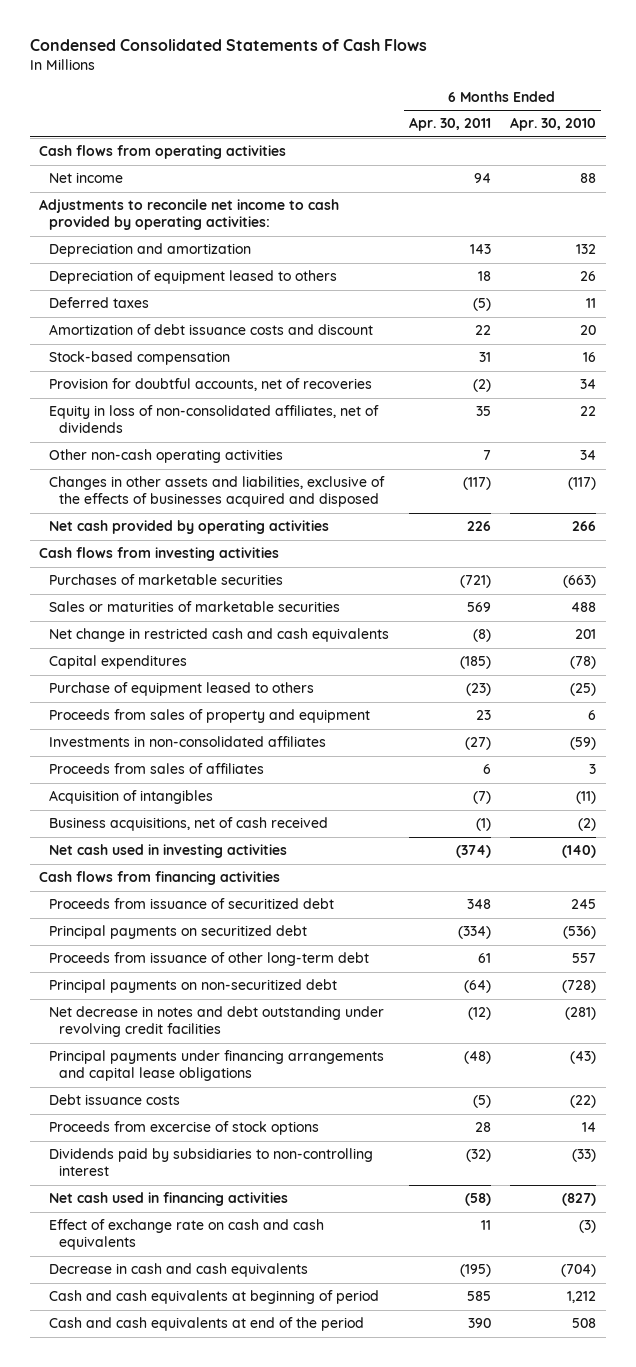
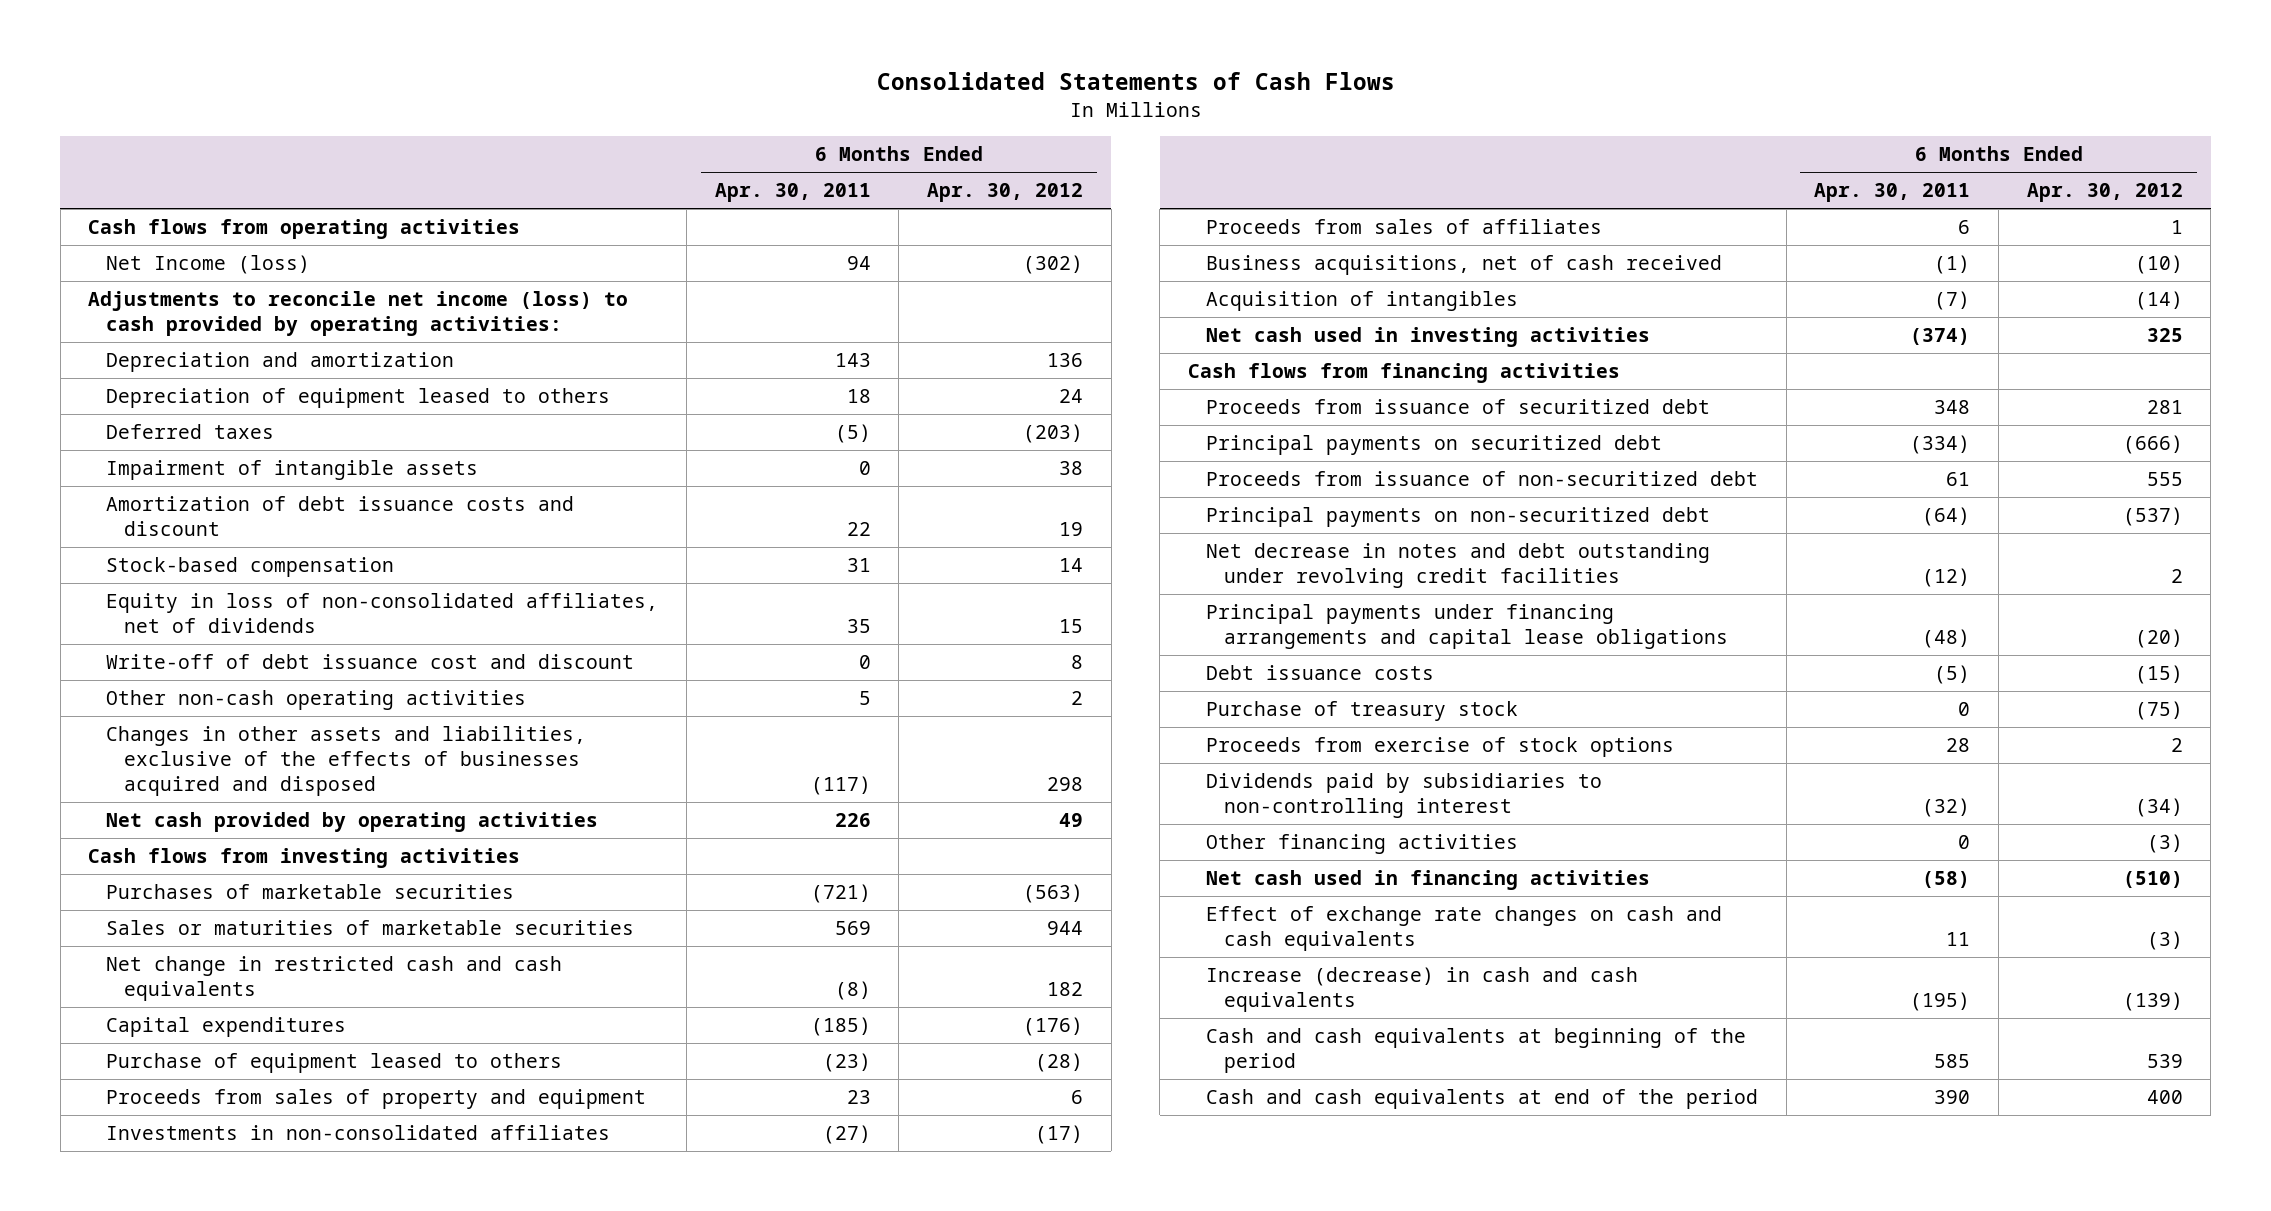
[29,39,427,52] Condensed Consolidated Statements of Cash Flows -> [876,72,1395,91] Consolidated Statements of Cash Flows
[510,117,597,132] Apr. 30, 2010 -> none
none -> [927,183,1084,203] Apr. 30, 2012
[49,172,124,184] Net income -> [106,255,311,275] Net Income (loss)
[39,199,340,231] Adjustments to reconcile net income to cash provided by operating activities: -> [88,291,629,337] Adjustments to reconcile net income (loss) to cash provided by operating activities:
none -> [106,460,479,481] Impairment of intangible assets
[49,378,373,392] Provision for doubtful accounts, net of recoveries -> none
none -> [106,654,635,670] Write-off of debt issuance cost and discount
[482,450,491,461] 7 -> [858,691,871,706] 5
[49,790,214,805] Acquisition of intangibles -> [1205,291,1518,312] Acquisition of intangibles
[49,952,370,967] Proceeds from issuance of other long-term debt -> [1205,471,1758,487] Proceeds from issuance of non-securitized debt
none -> [1205,701,1518,722] Purchase of treasury stock
[49,1121,320,1136] Proceeds from excercise of stock options -> [1205,737,1674,758] Proceeds from exercise of stock options
none -> [1205,834,1518,855] Other financing activities
[49,1219,325,1251] Effect of exchange rate on cash and cash equivalents -> [1205,906,1722,952] Effect of exchange rate changes on cash and cash equivalents
[49,1263,309,1278] Decrease in cash and cash equivalents -> [1205,967,1638,1013] Increase (decrease) in cash and cash equivalents
[49,1290,380,1305] Cash and cash equivalents at beginning of period -> [1205,1028,1746,1074] Cash and cash equivalents at beginning of the period

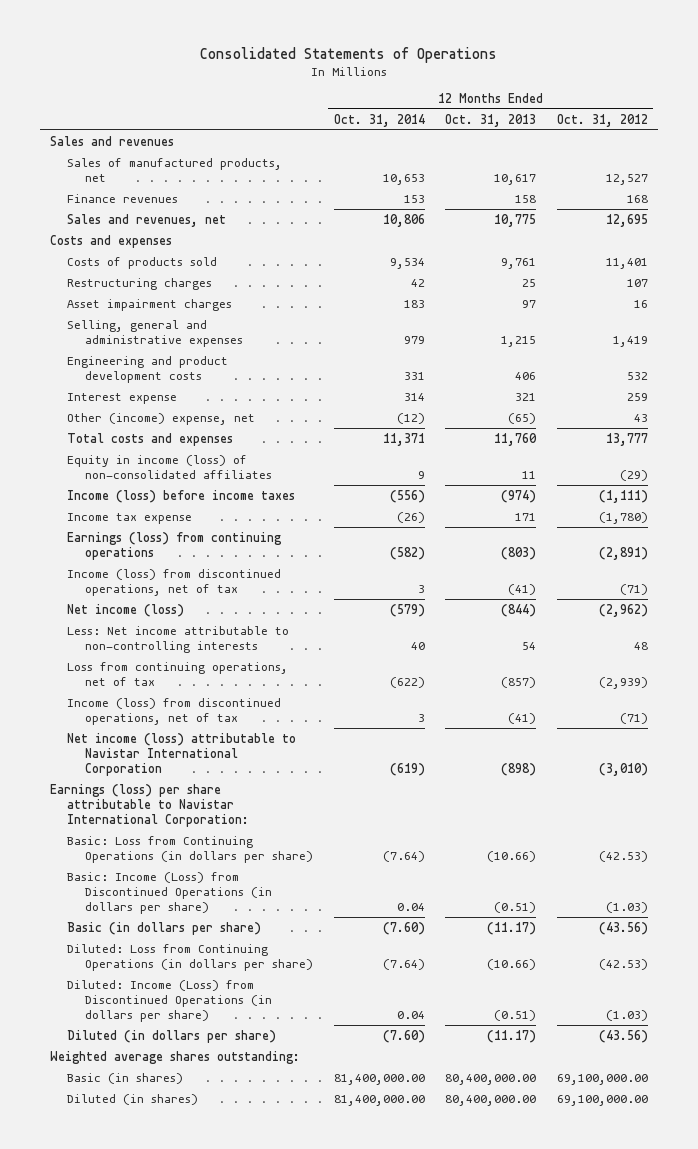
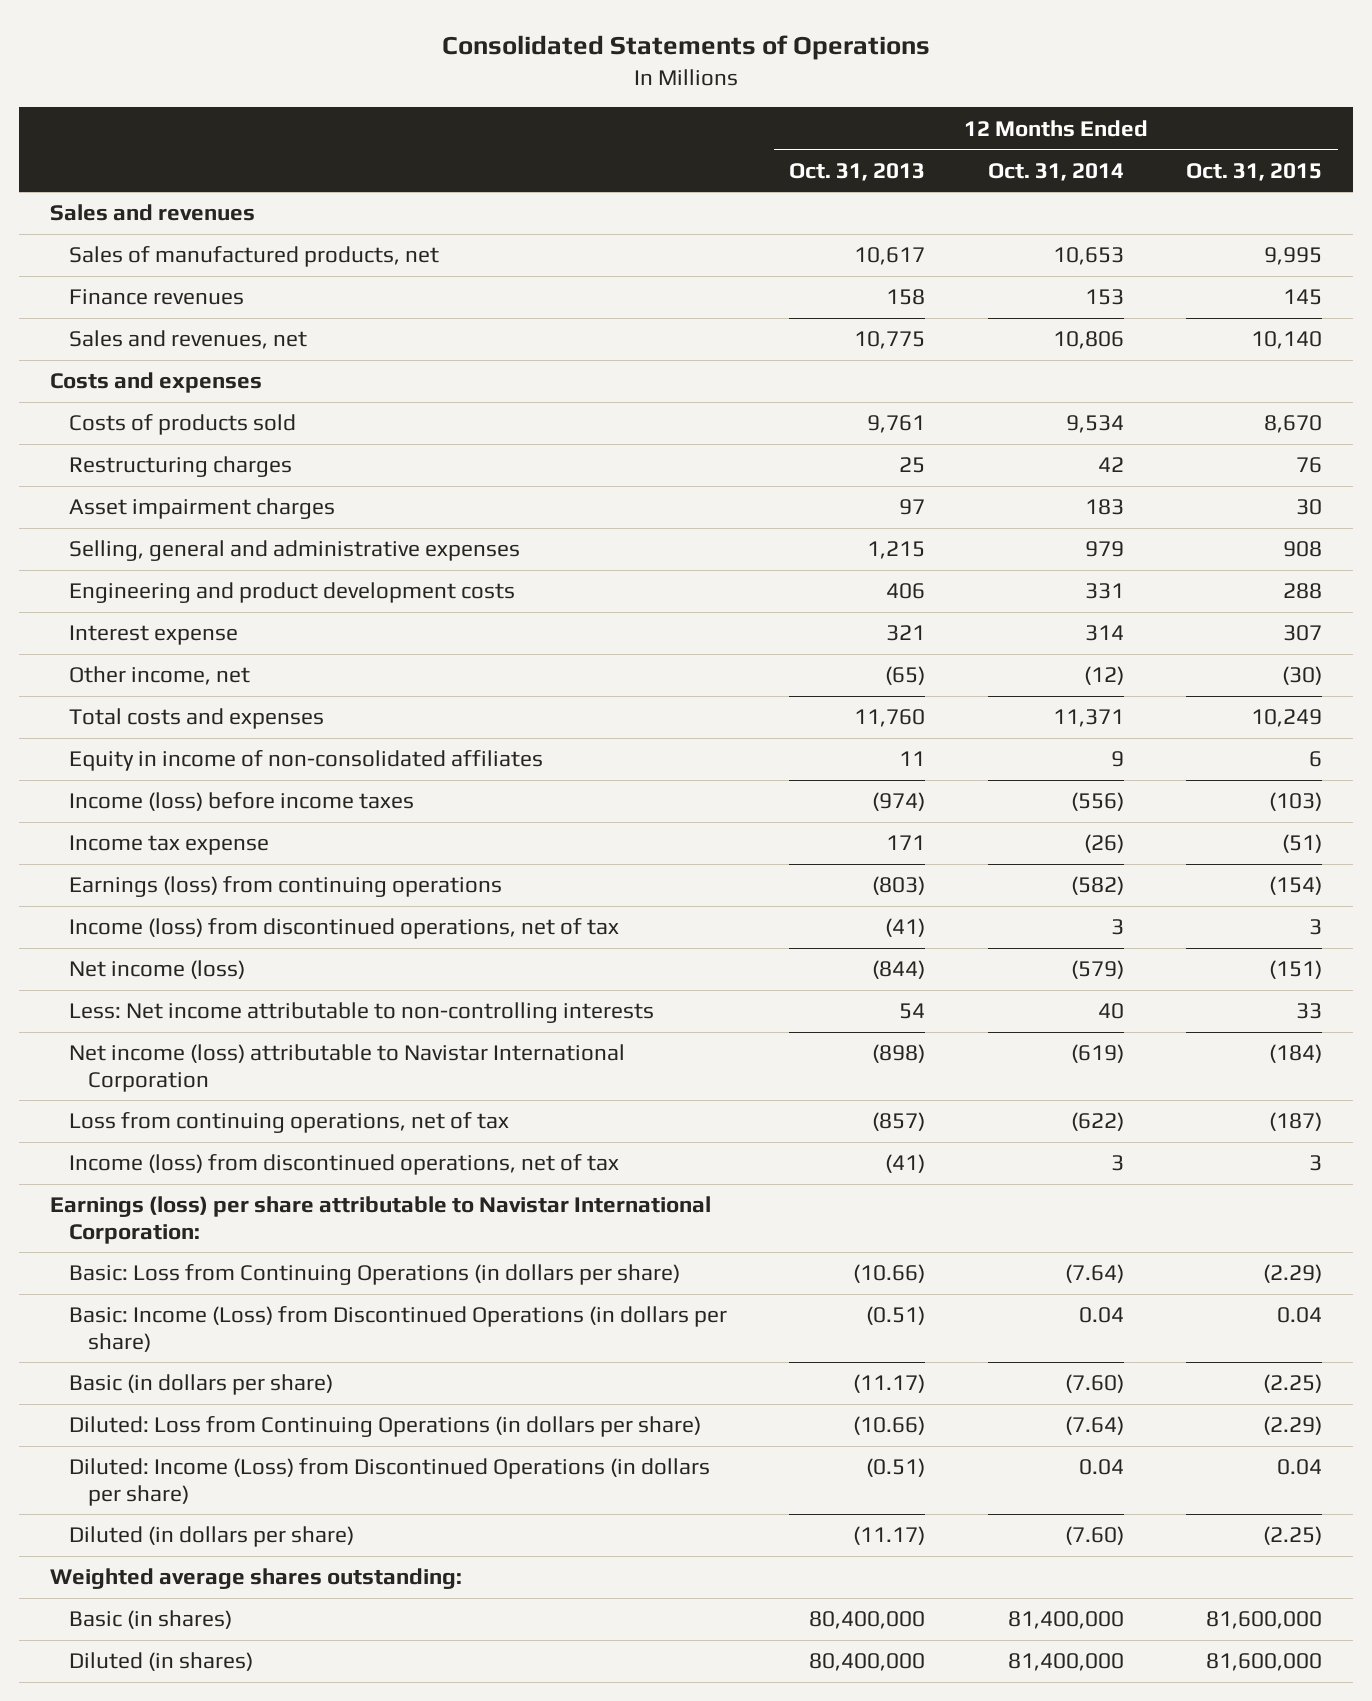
[556,113,648,127] Oct. 31, 2012 -> none
none -> [1185,162,1322,181] Oct. 31, 2015
[67,412,256,425] Other (income) expense, net -> [68,666,250,686] Other income, net
[67,454,272,479] Equity in income (loss) of non-consolidated affiliates -> [68,750,543,772] Equity in income of non-consolidated affiliates
[67,732,297,776] Net income (loss) attributable to Navistar International Corporation -> [68,1044,625,1092] Net income (loss) attributable to Navistar International Corporation
[333,1073,425,1085] 81,400,000.00 -> [1007,1611,1124,1630] 81,400,000
[445,1073,537,1085] 80,400,000.00 -> [809,1611,926,1630] 80,400,000
[333,1094,425,1106] 81,400,000.00 -> [1007,1653,1124,1672] 81,400,000
[445,1094,537,1106] 80,400,000.00 -> [809,1653,926,1672] 80,400,000

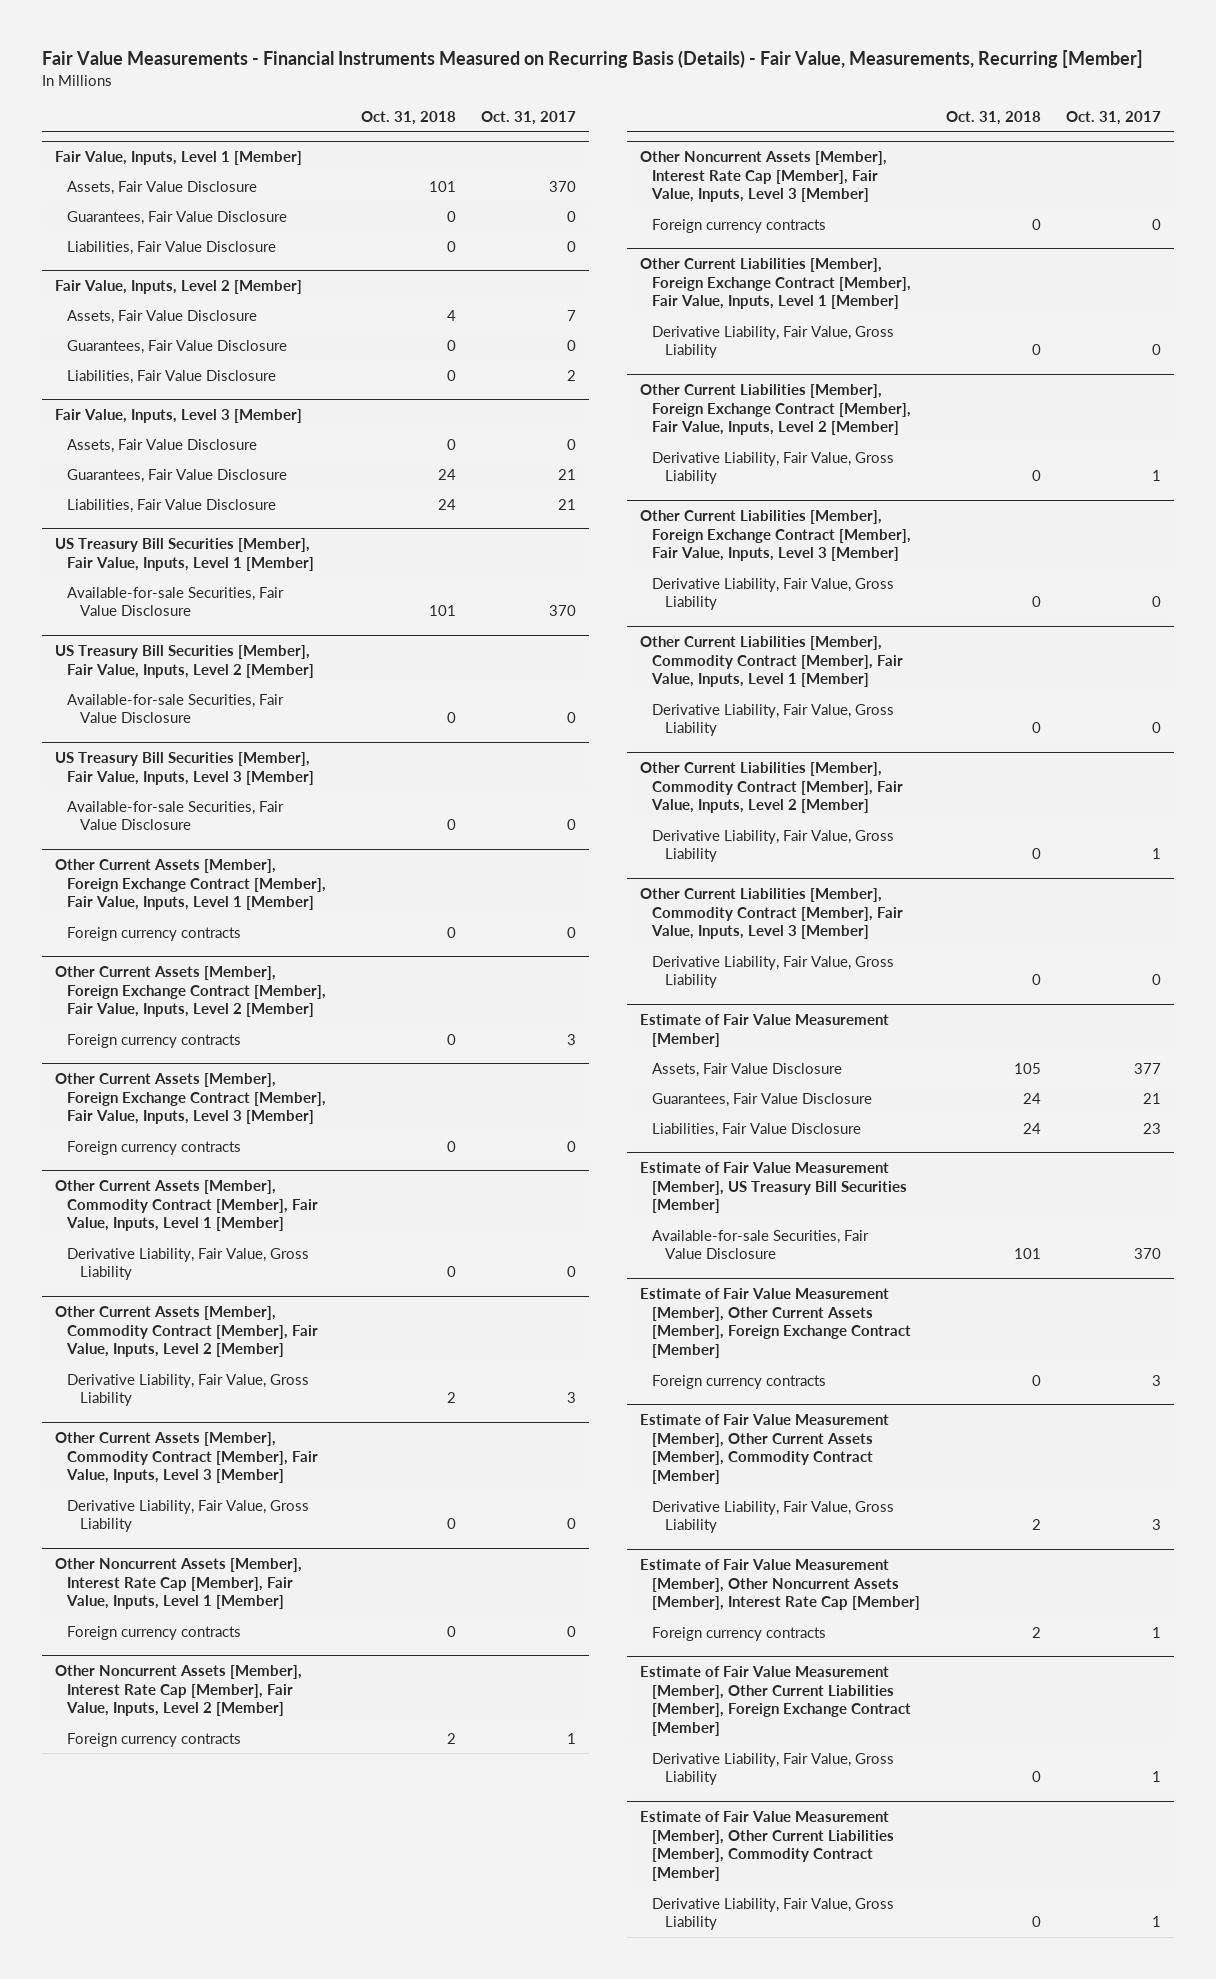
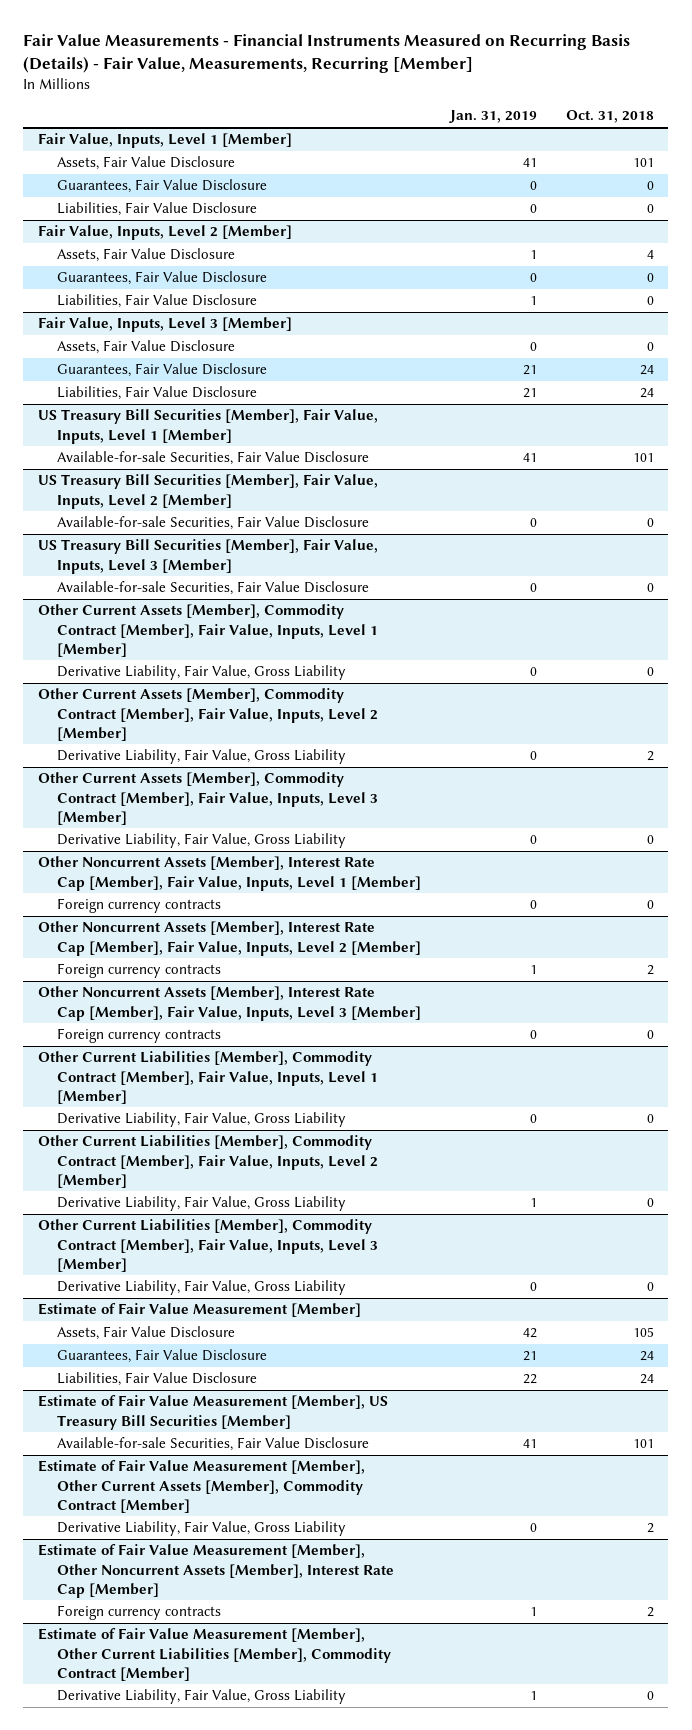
[481,110,577,125] Oct. 31, 2017 -> none
none -> [448,110,537,124] Jan. 31, 2019
[54,858,327,911] Other Current Assets [Member], Foreign Exchange Contract [Member], Fair Value, Inputs, Level 1 [Member] -> none
[67,926,242,941] Foreign currency contracts -> none
[54,965,327,1018] Other Current Assets [Member], Foreign Exchange Contract [Member], Fair Value, Inputs, Level 2 [Member] -> none
[67,1033,242,1048] Foreign currency contracts -> none
[54,1072,327,1125] Other Current Assets [Member], Foreign Exchange Contract [Member], Fair Value, Inputs, Level 3 [Member] -> none
[67,1140,242,1155] Foreign currency contracts -> none
[639,257,912,310] Other Current Liabilities [Member], Foreign Exchange Contract [Member], Fair Value, Inputs, Level 1 [Member] -> none
[652,325,895,359] Derivative Liability, Fair Value, Gross Liability -> none
[639,383,912,436] Other Current Liabilities [Member], Foreign Exchange Contract [Member], Fair Value, Inputs, Level 2 [Member] -> none
[652,451,895,485] Derivative Liability, Fair Value, Gross Liability -> none
[639,509,912,562] Other Current Liabilities [Member], Foreign Exchange Contract [Member], Fair Value, Inputs, Level 3 [Member] -> none
[652,577,895,611] Derivative Liability, Fair Value, Gross Liability -> none
[639,1287,912,1358] Estimate of Fair Value Measurement [Member], Other Current Assets [Member], Foreign Exchange Contract [Member] -> none
[652,1374,827,1389] Foreign currency contracts -> none
[639,1665,912,1736] Estimate of Fair Value Measurement [Member], Other Current Liabilities [Member], Foreign Exchange Contract [Member] -> none
[652,1752,895,1786] Derivative Liability, Fair Value, Gross Liability -> none

